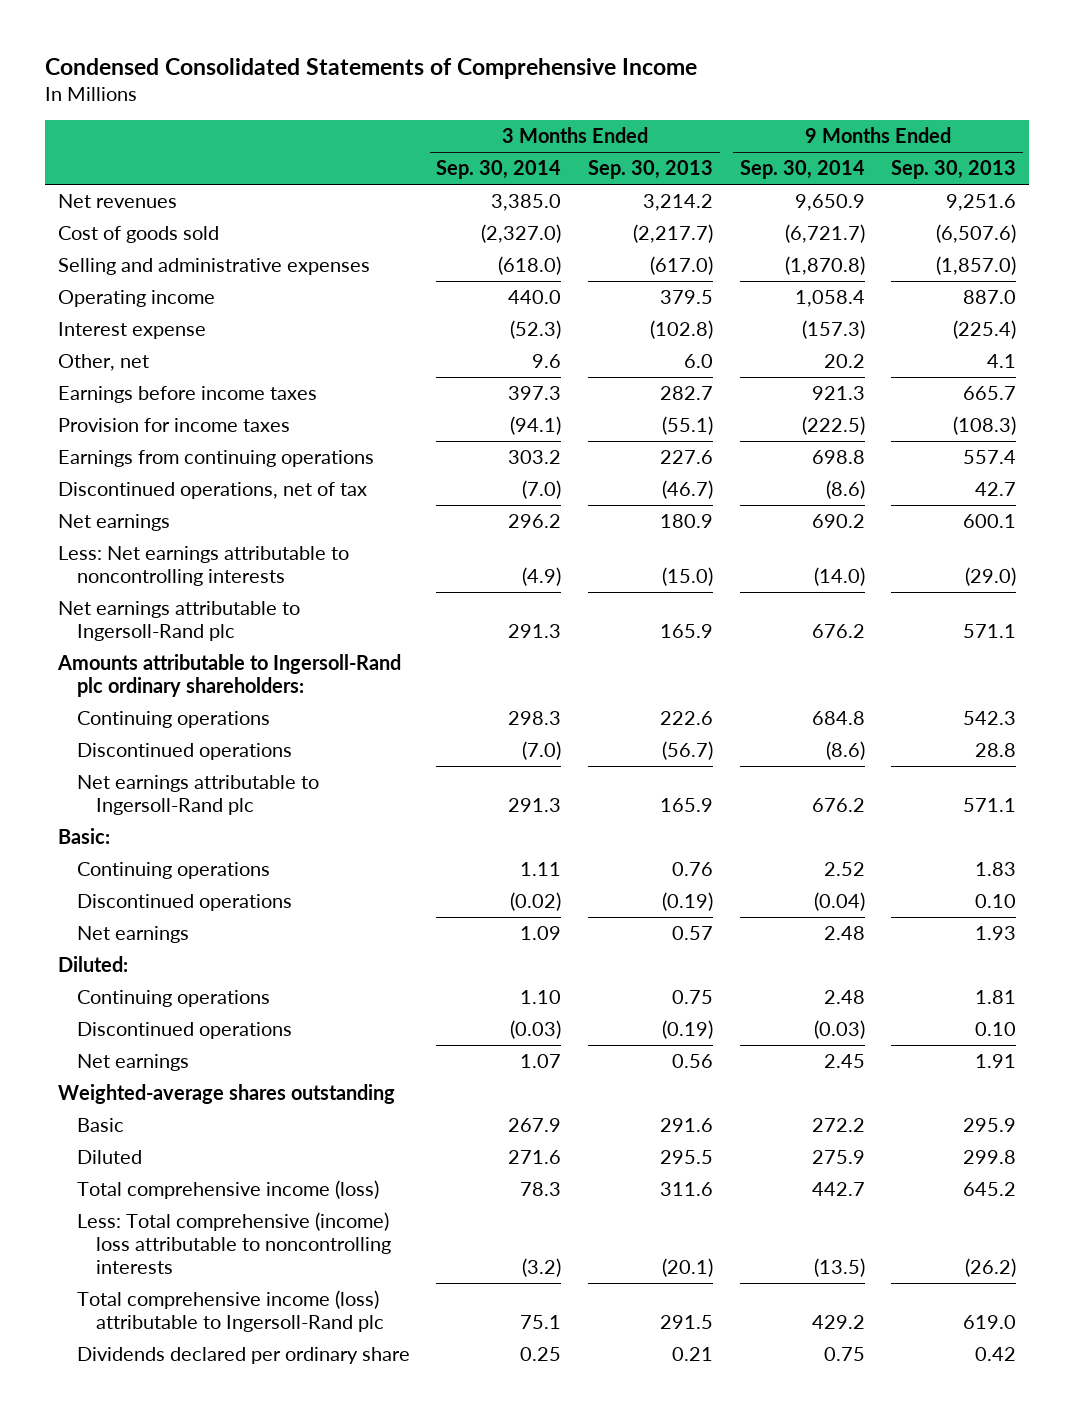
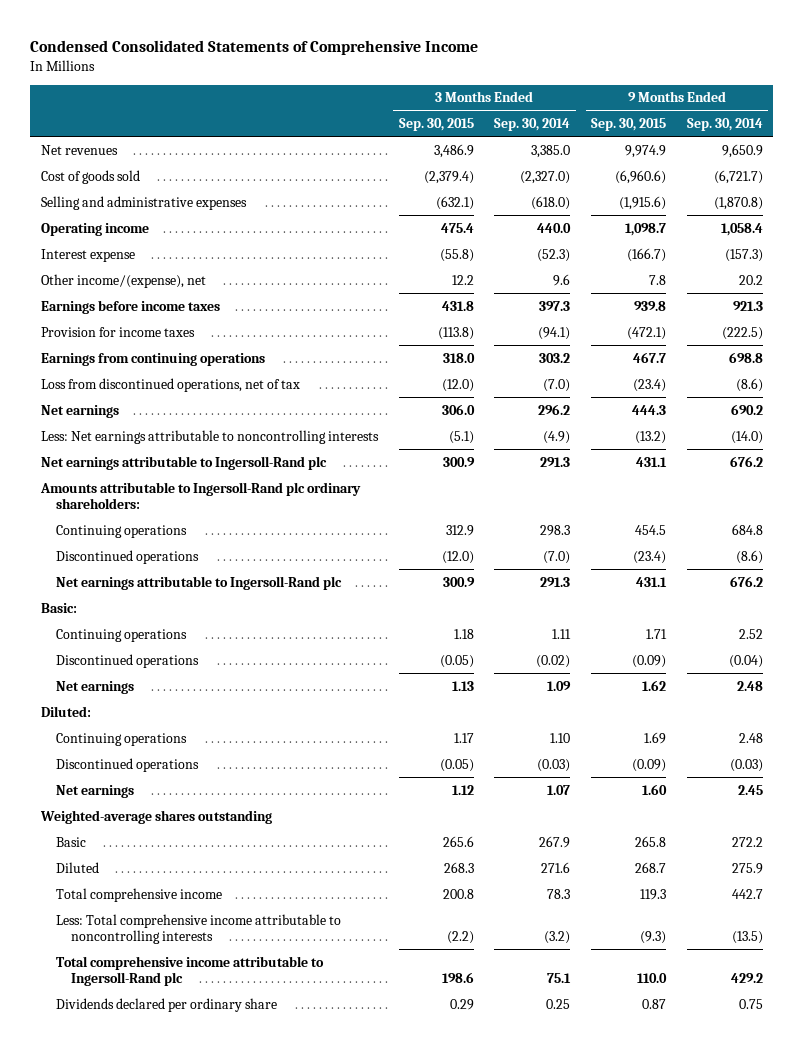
[588,160,714,180] Sep. 30, 2013 -> none
[891,160,1017,180] Sep. 30, 2013 -> none
none -> [398,118,474,132] Sep. 30, 2015
none -> [591,118,667,132] Sep. 30, 2015
[57,353,149,371] Other, net -> [40,273,206,288] Other income/(expense), net
[57,481,367,499] Discontinued operations, net of tax -> [40,377,300,392] Loss from discontinued operations, net of tax
[76,1179,379,1199] Total comprehensive income (loss) -> [55,887,222,902] Total comprehensive income
[76,1211,392,1274] Less: Total comprehensive (income) loss attributable to noncontrolling interests -> [55,913,341,945] Less: Total comprehensive income attributable to noncontrolling interests
[76,1289,385,1332] Total comprehensive income (loss) attributable to Ingersoll-Rand plc -> [55,955,324,987] Total comprehensive income attributable to Ingersoll-Rand plc

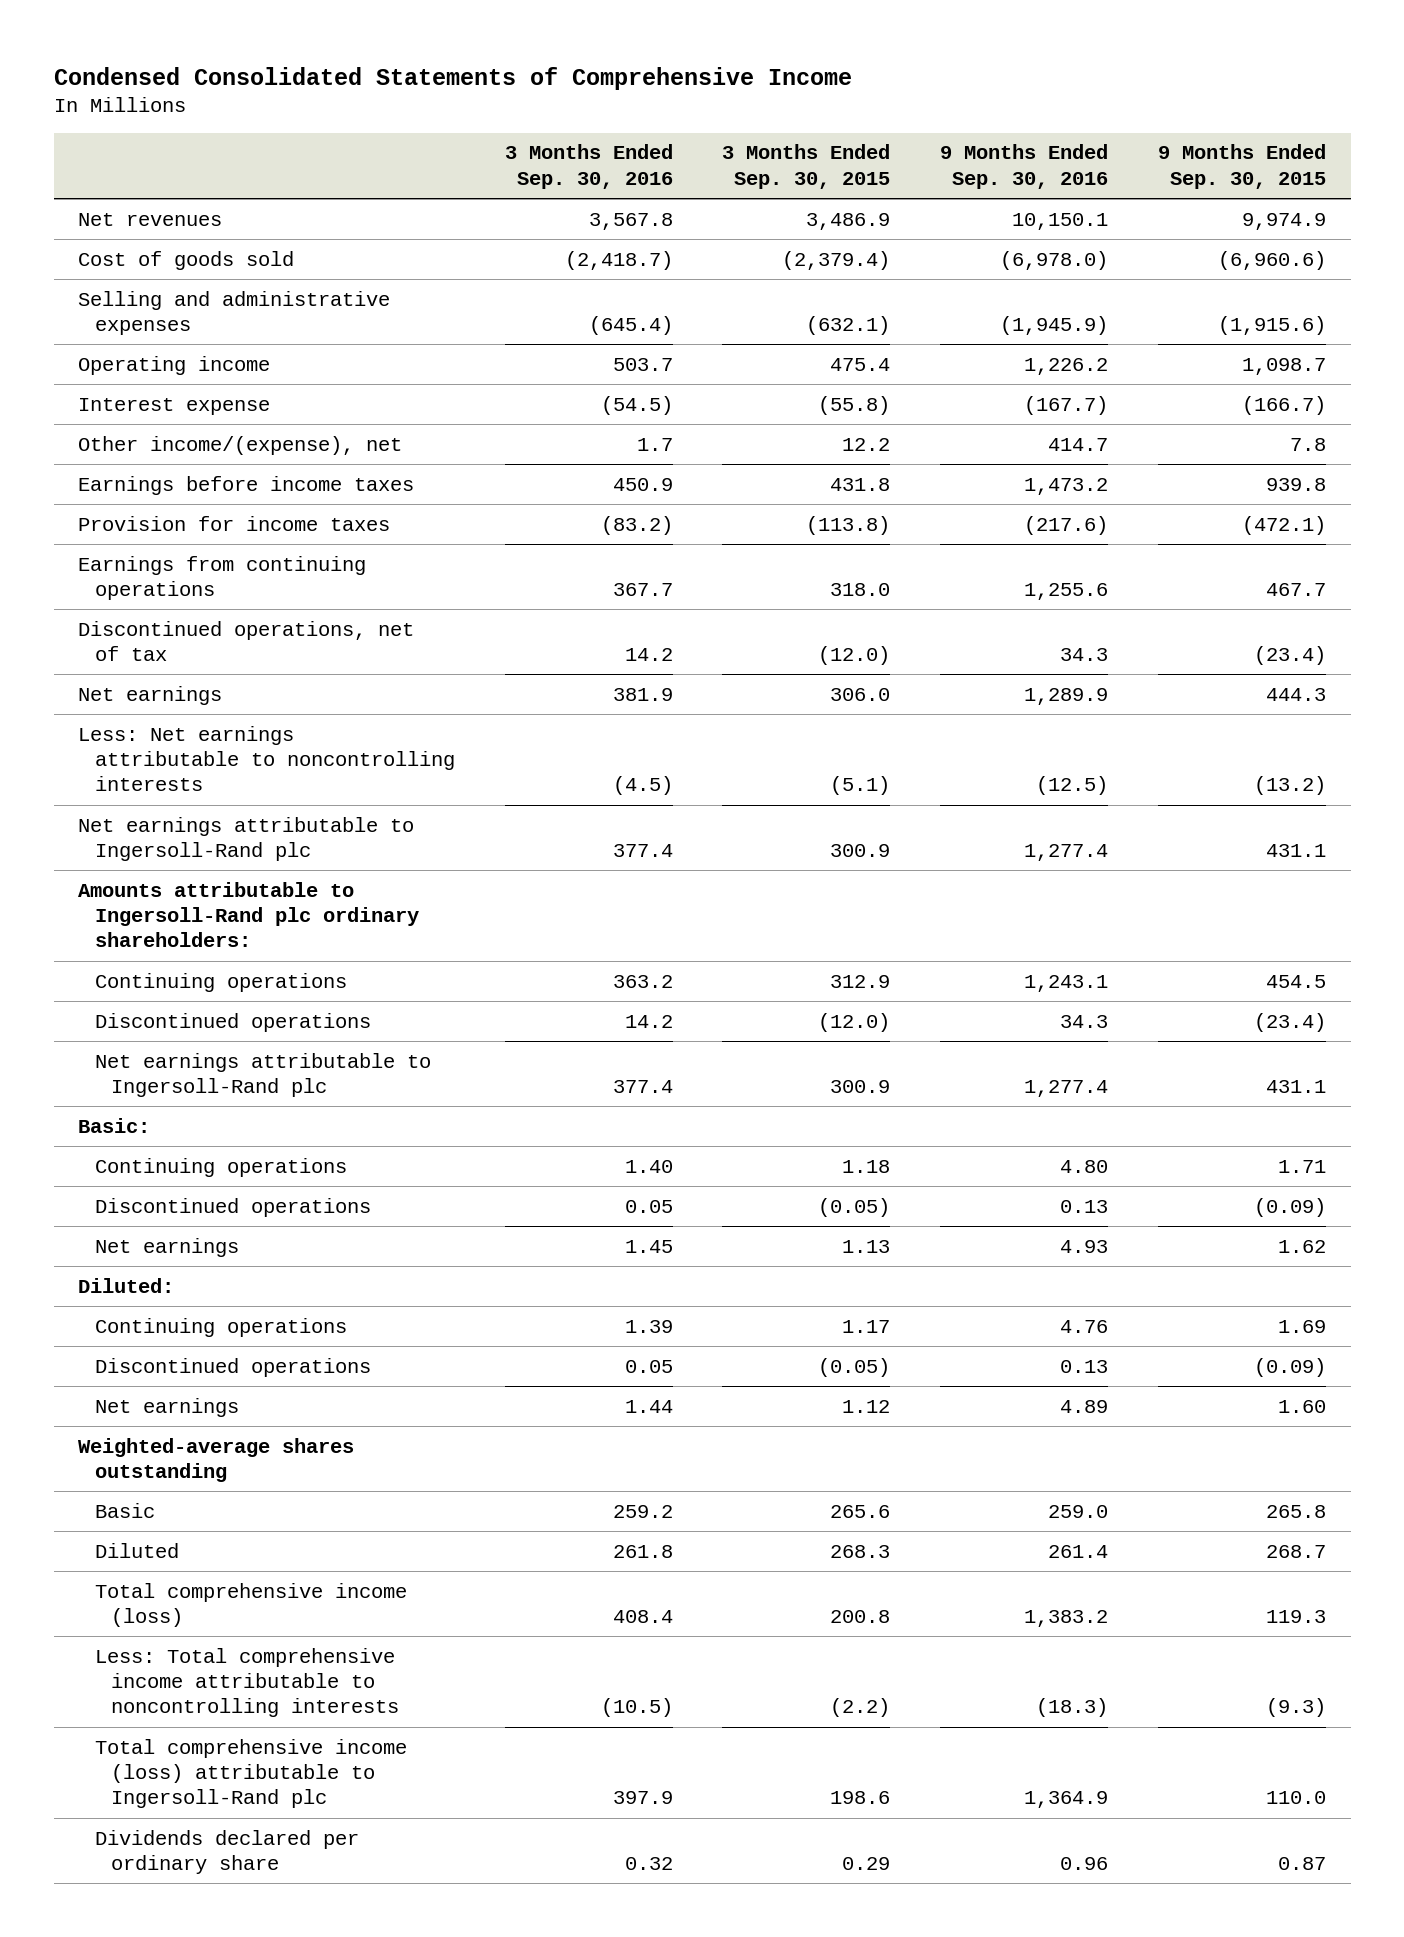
[494,118,571,132] Sep. 30, 2014 -> none
[686,118,763,132] Sep. 30, 2014 -> none
none -> [504,144,673,189] 3 Months Ended Sep. 30, 2016
none -> [940,144,1109,189] 9 Months Ended Sep. 30, 2016
[40,377,300,392] Loss from discontinued operations, net of tax -> [78,620,415,662] Discontinued operations, net of tax
[55,887,222,902] Total comprehensive income -> [94,1582,407,1628] Total comprehensive income (loss)
[55,955,324,987] Total comprehensive income attributable to Ingersoll-Rand plc -> [94,1738,407,1809] Total comprehensive income (loss) attributable to Ingersoll-Rand plc

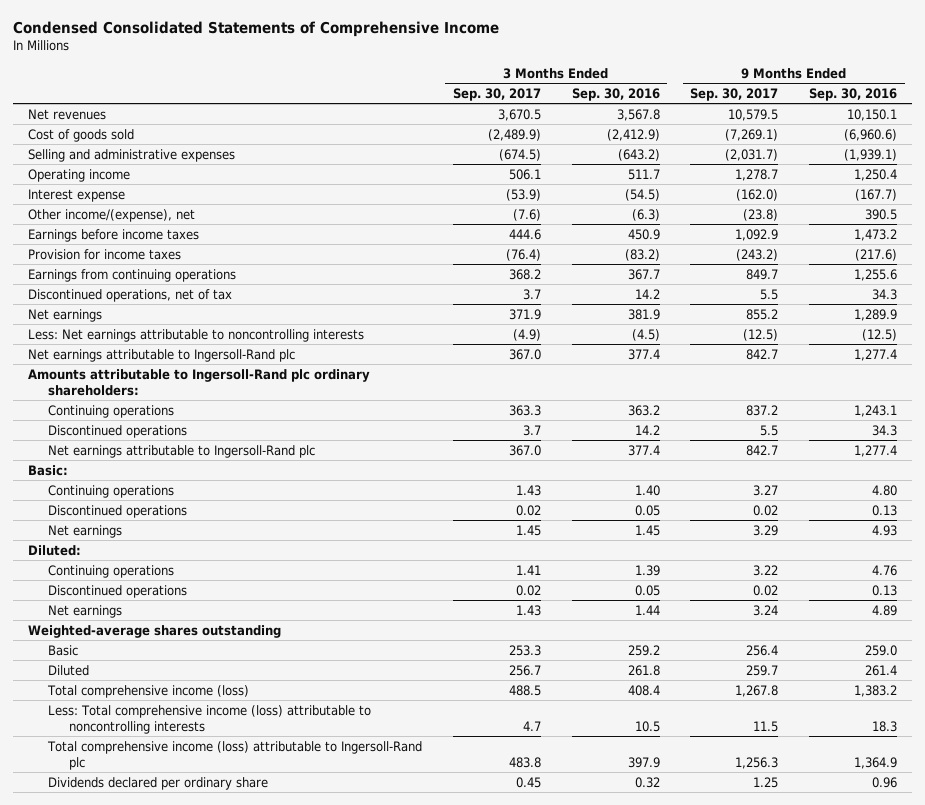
[722,144,891,189] 3 Months Ended Sep. 30, 2015 -> none
[1157,144,1326,189] 9 Months Ended Sep. 30, 2015 -> none
none -> [453,87,542,101] Sep. 30, 2017
none -> [690,87,779,101] Sep. 30, 2017
[564,250,673,270] (2,418.7) -> [606,128,660,141] (2,412.9)
[1000,250,1109,270] (6,978.0) -> [843,128,897,141] (6,960.6)
[588,316,673,336] (645.4) -> [617,148,660,161] (643.2)
[1000,316,1109,336] (1,945.9) -> [843,148,897,161] (1,939.1)
[612,357,673,371] 503.7 -> [627,168,660,180] 511.7
[1024,357,1109,375] 1,226.2 -> [853,168,897,181] 1,250.4
[636,437,673,451] 1.7 -> [631,208,660,221] (6.3)
[1048,437,1109,451] 414.7 -> [864,208,897,220] 390.5
[94,1647,400,1718] Less: Total comprehensive income attributable to noncontrolling interests -> [48,704,372,735] Less: Total comprehensive income (loss) attributable to noncontrolling interests
[600,1698,673,1718] (10.5) -> [634,721,660,733] 10.5
[1036,1698,1109,1718] (18.3) -> [871,721,897,733] 18.3

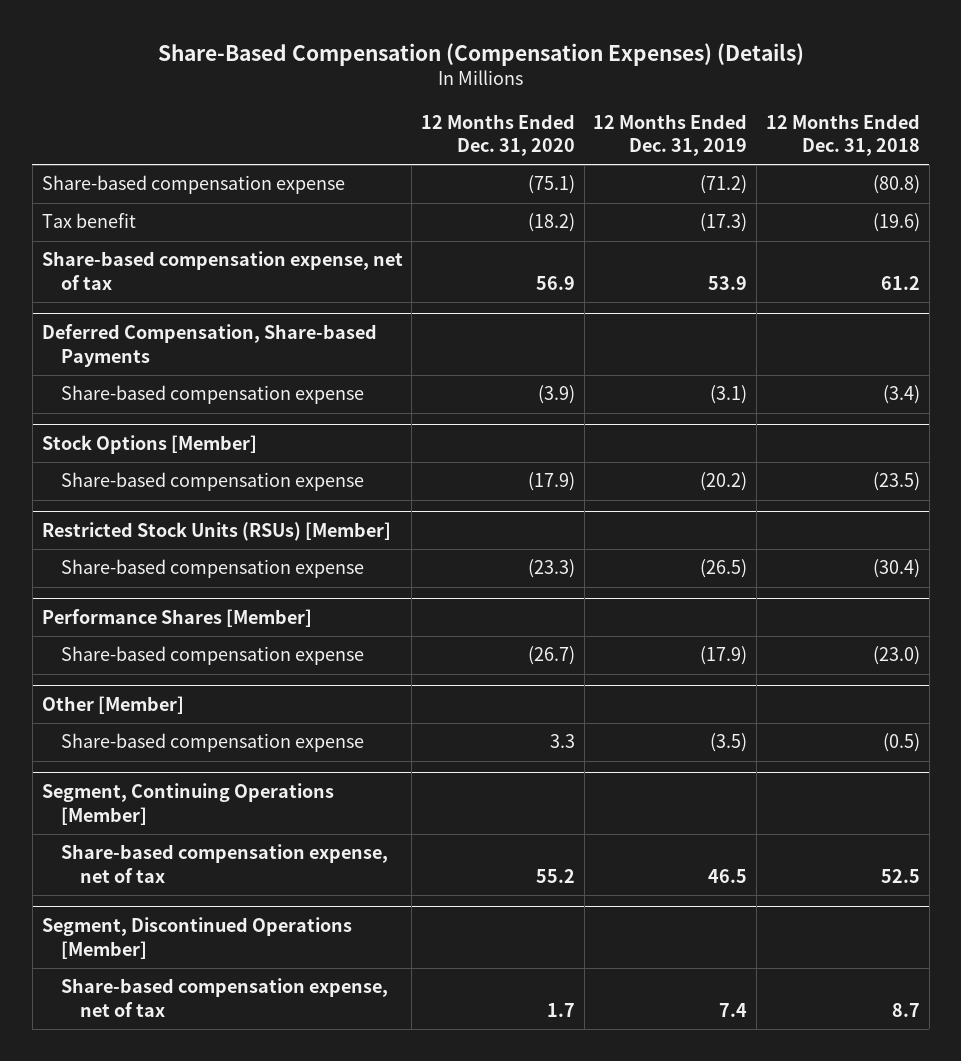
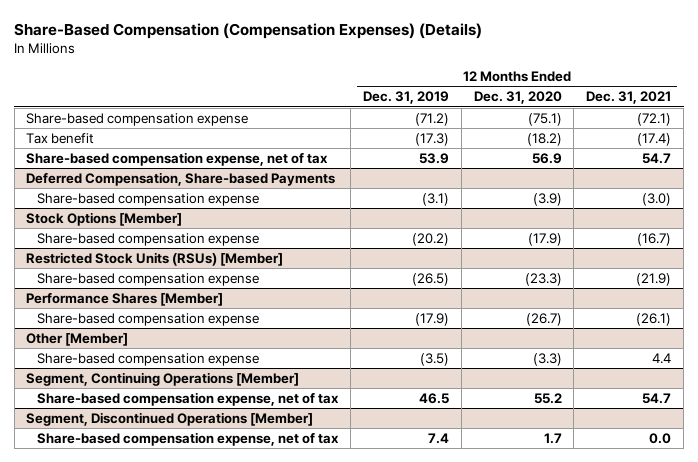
[765,113,920,157] 12 Months Ended Dec. 31, 2018 -> none
none -> [586,91,672,105] Dec. 31, 2021
[550,734,576,749] 3.3 -> [532,352,562,366] (3.3)

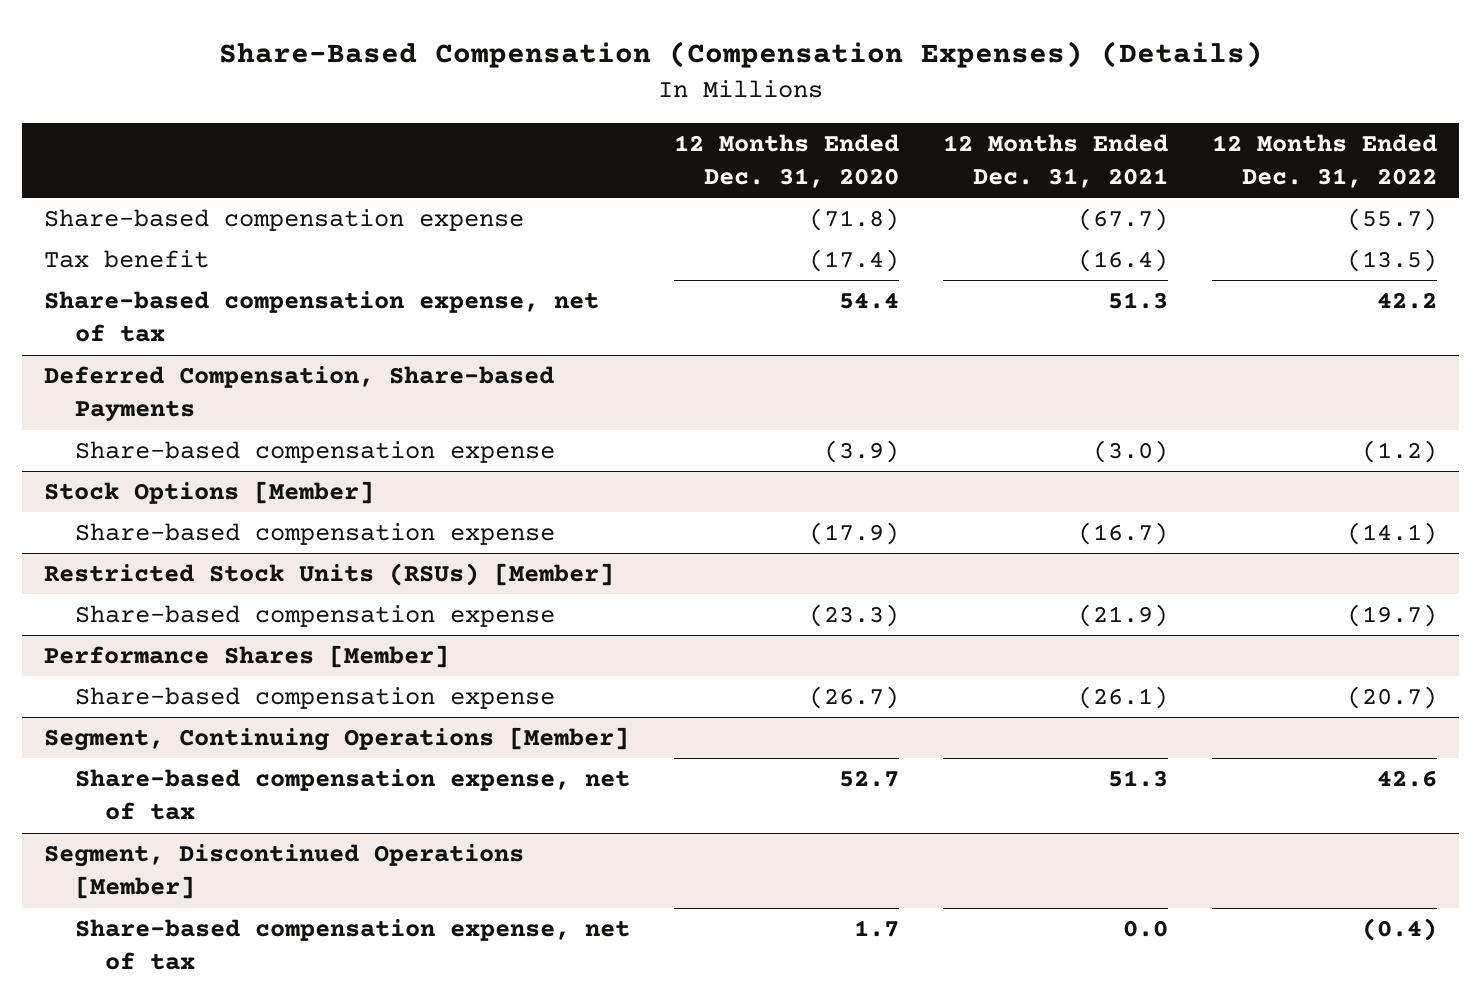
[362,91,449,105] Dec. 31, 2019 -> none
none -> [1211,133,1437,189] 12 Months Ended Dec. 31, 2022
[527,112,562,126] (75.1) -> [808,208,899,232] (71.8)
[637,112,672,126] (72.1) -> [1077,208,1168,232] (67.7)
[526,132,562,146] (18.2) -> [808,249,899,273] (17.4)
[637,132,672,146] (17.4) -> [1077,249,1168,273] (16.4)
[531,152,562,164] 56.9 -> [838,292,899,310] 54.4
[642,152,672,164] 54.7 -> [1107,292,1168,310] 51.3
[26,332,129,346] Other [Member] -> none
[37,352,260,366] Share-based compensation expense -> none
[533,392,562,404] 55.2 -> [838,770,899,788] 52.7
[642,392,672,404] 54.7 -> [1107,770,1168,788] 51.3

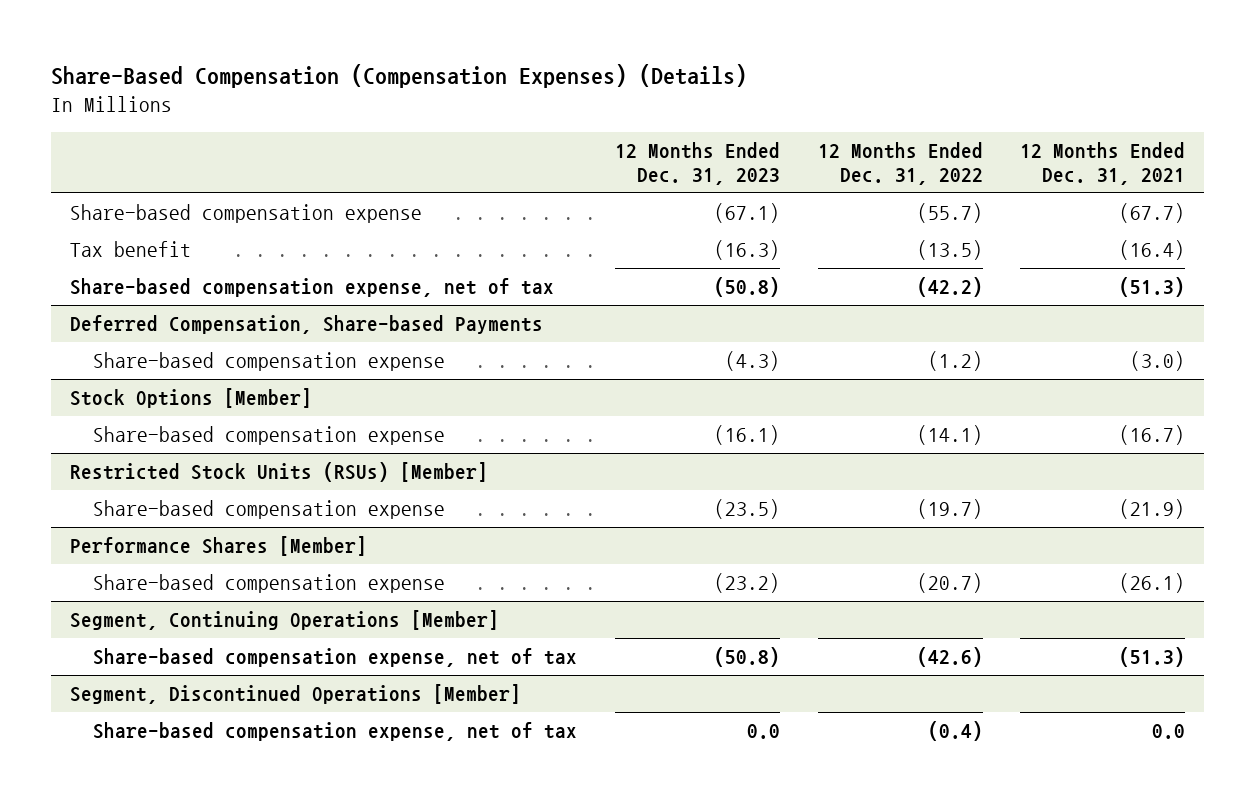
[673,133,899,189] 12 Months Ended Dec. 31, 2020 -> none
none -> [614,141,780,186] 12 Months Ended Dec. 31, 2023
[1107,292,1168,310] 51.3 -> [1119,276,1186,297] (51.3)
[1376,292,1437,310] 42.2 -> [916,276,983,297] (42.2)
[1107,770,1168,788] 51.3 -> [1119,646,1186,667] (51.3)
[1376,770,1437,788] 42.6 -> [916,646,983,667] (42.6)

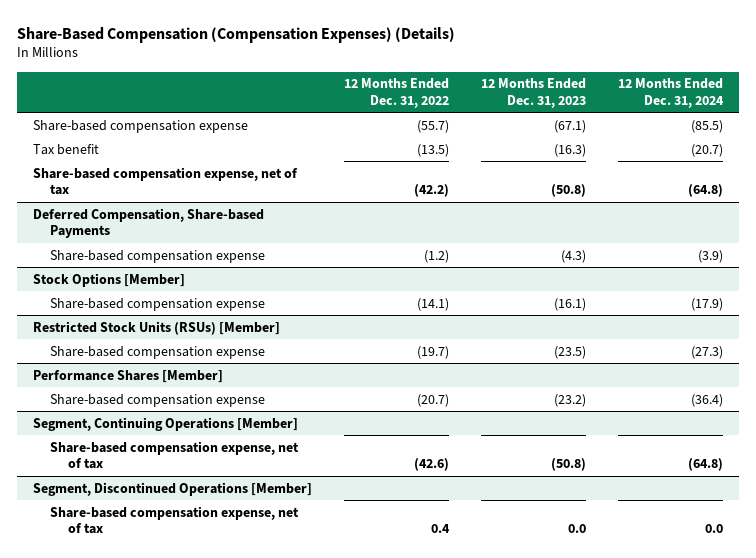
[1020,141,1186,186] 12 Months Ended Dec. 31, 2021 -> none
none -> [617,78,724,108] 12 Months Ended Dec. 31, 2024
[927,720,983,741] (0.4) -> [430,524,450,534] 0.4

